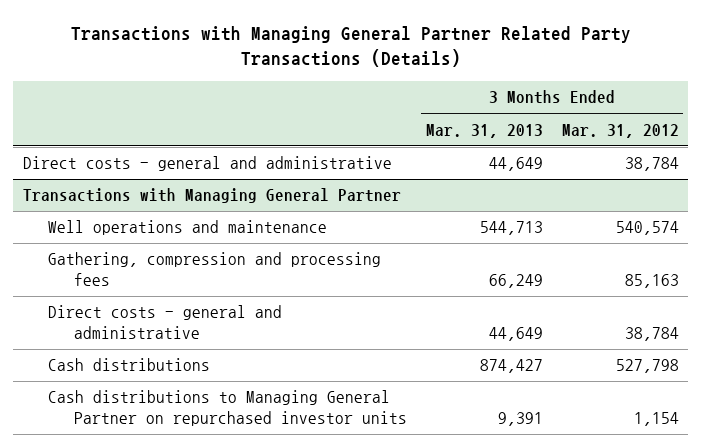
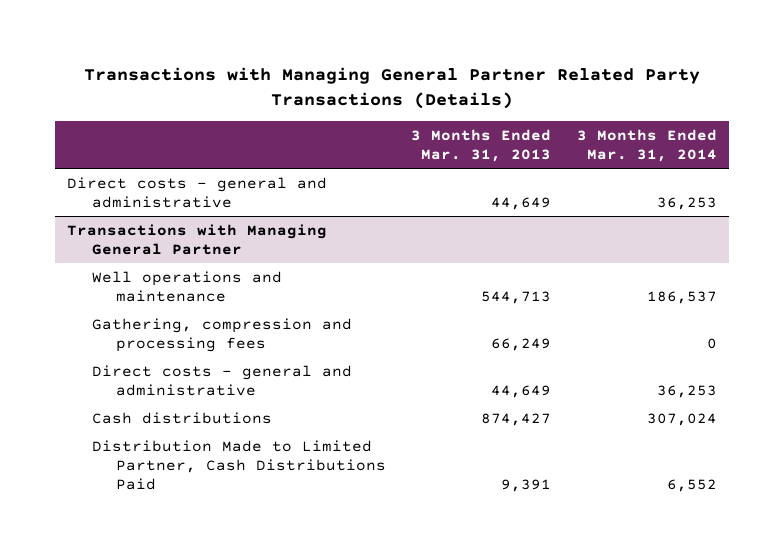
[561,123,679,138] Mar. 31, 2012 -> none
none -> [576,129,717,163] 3 Months Ended Mar. 31, 2014
[48,390,408,426] Cash distributions to Managing General Partner on repurchased investor units -> [91,439,387,490] Distribution Made to Limited Partner, Cash Distributions Paid

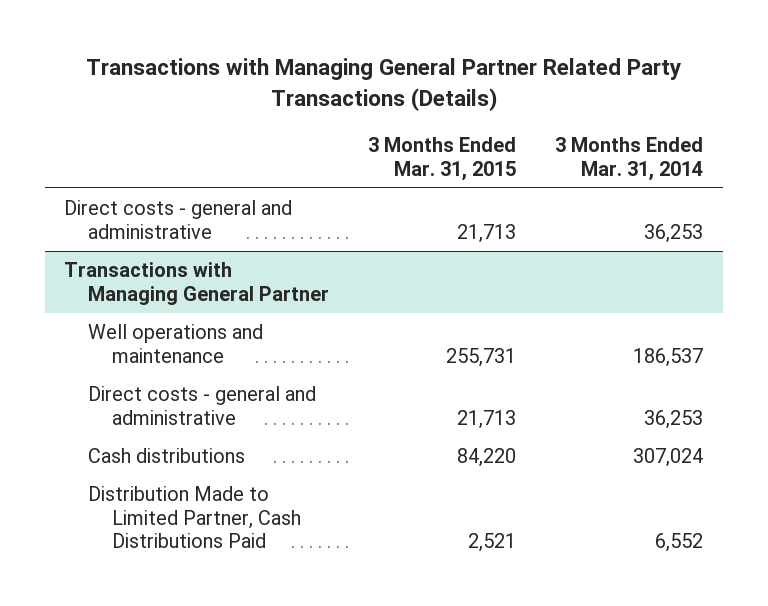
[411,129,552,163] 3 Months Ended Mar. 31, 2013 -> none
none -> [368,137,517,181] 3 Months Ended Mar. 31, 2015
[91,317,352,352] Gathering, compression and processing fees -> none

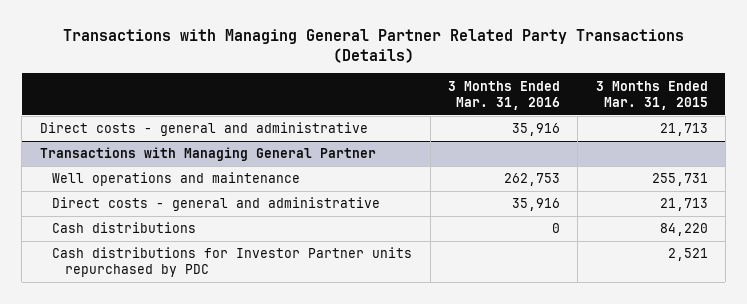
[555,137,704,181] 3 Months Ended Mar. 31, 2014 -> none
none -> [447,80,560,110] 3 Months Ended Mar. 31, 2016
[87,486,301,549] Distribution Made to Limited Partner, Cash Distributions Paid -> [52,247,413,278] Cash distributions for Investor Partner units repurchased by PDC

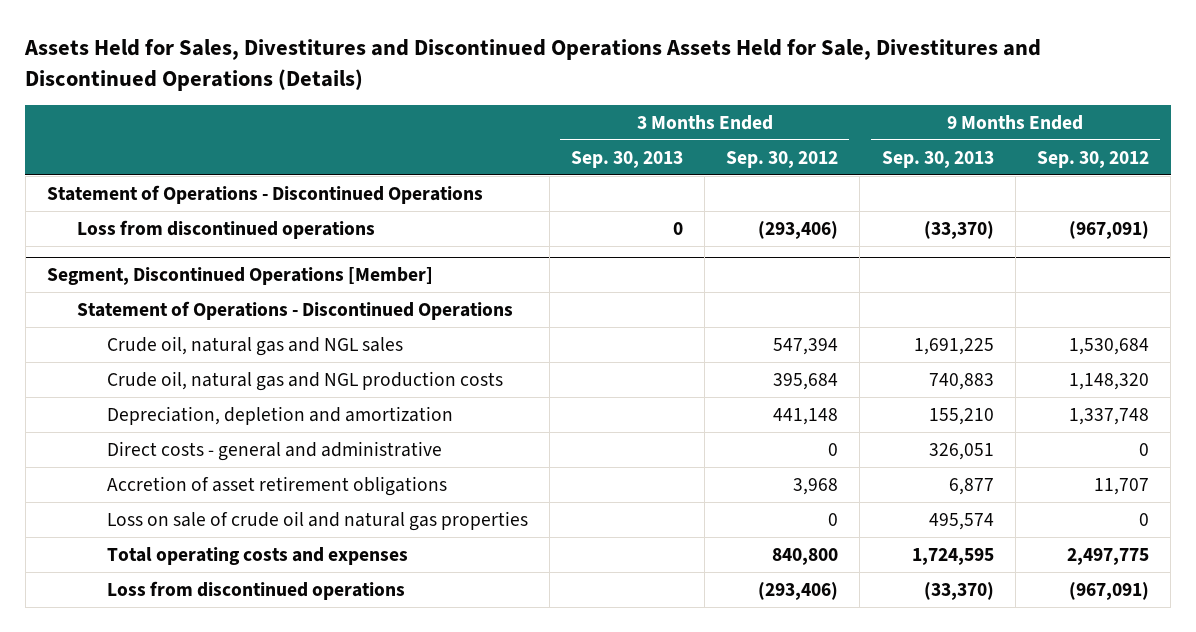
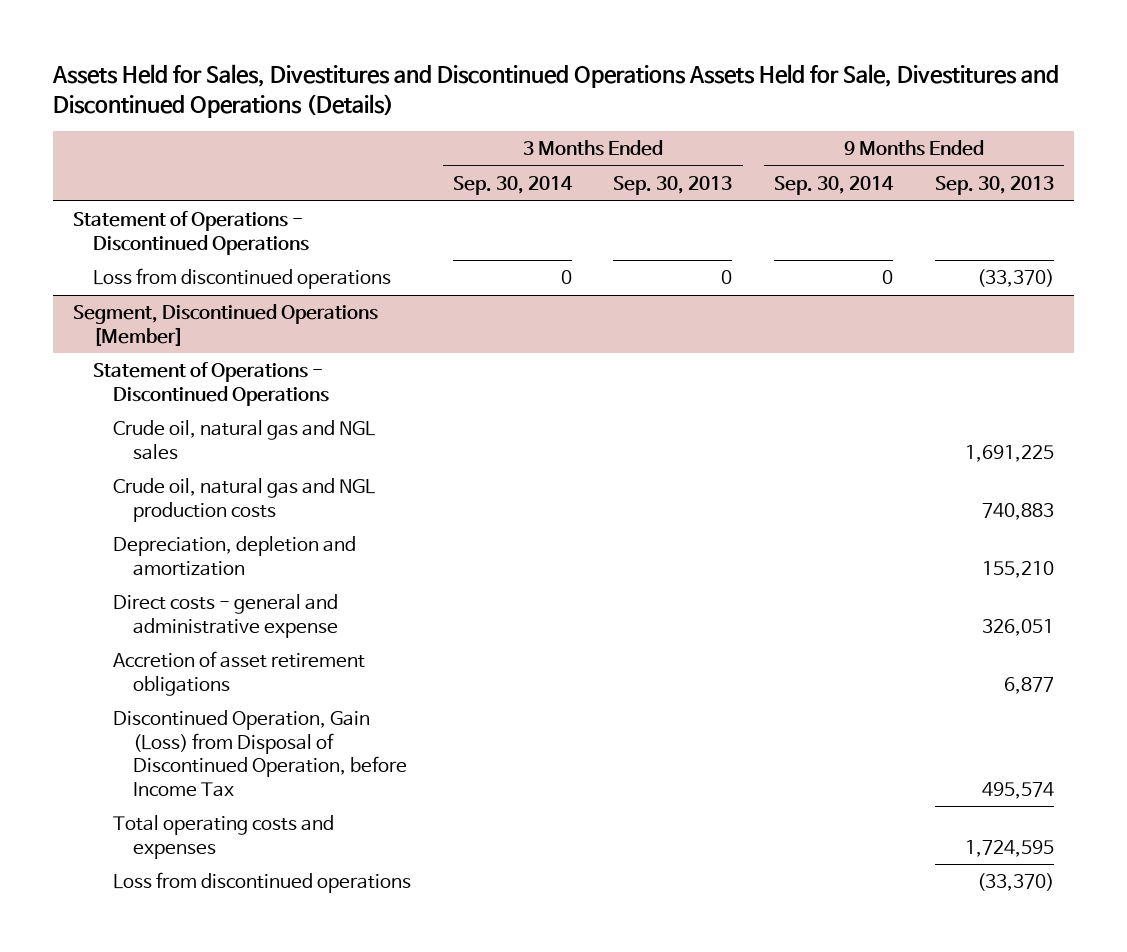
[726,150,839,168] Sep. 30, 2012 -> none
[1037,150,1150,168] Sep. 30, 2012 -> none
none -> [452,176,573,196] Sep. 30, 2014
none -> [773,176,894,196] Sep. 30, 2014
[106,440,442,461] Direct costs - general and administrative -> [113,594,339,638] Direct costs - general and administrative expense
[106,510,528,531] Loss on sale of crude oil and natural gas properties -> [113,710,408,797] Discontinued Operation, Gain (Loss) from Disposal of Discontinued Operation, before Income Tax

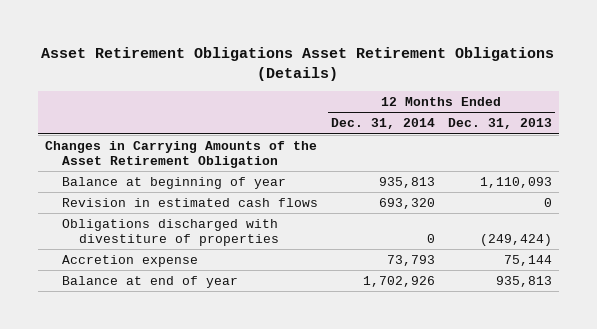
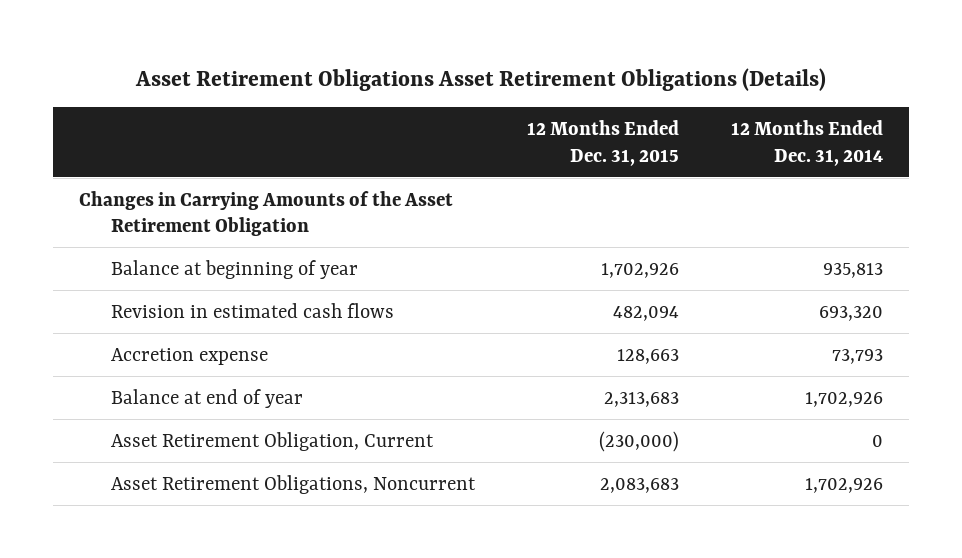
[448,118,553,130] Dec. 31, 2013 -> none
none -> [526,120,679,166] 12 Months Ended Dec. 31, 2015
[61,218,279,246] Obligations discharged with divestiture of properties -> none
none -> [110,431,434,451] Asset Retirement Obligation, Current
none -> [110,474,476,494] Asset Retirement Obligations, Noncurrent

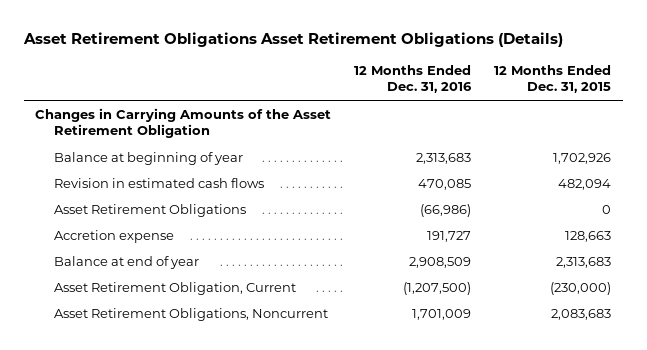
[731,120,884,166] 12 Months Ended Dec. 31, 2014 -> none
none -> [354,64,473,94] 12 Months Ended Dec. 31, 2016
none -> [54,203,247,217] Asset Retirement Obligations

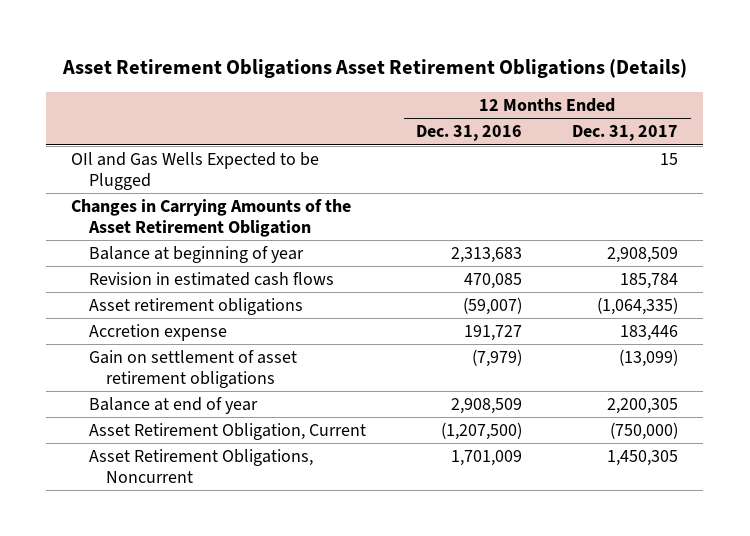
[494,64,612,94] 12 Months Ended Dec. 31, 2015 -> none
none -> [572,125,679,142] Dec. 31, 2017
none -> [71,152,320,190] OIl and Gas Wells Expected to be Plugged
[54,203,247,217] Asset Retirement Obligations -> [88,298,303,316] Asset retirement obligations
[420,203,472,217] (66,986) -> [463,297,523,316] (59,007)
none -> [88,350,297,388] Gain on settlement of asset retirement obligations

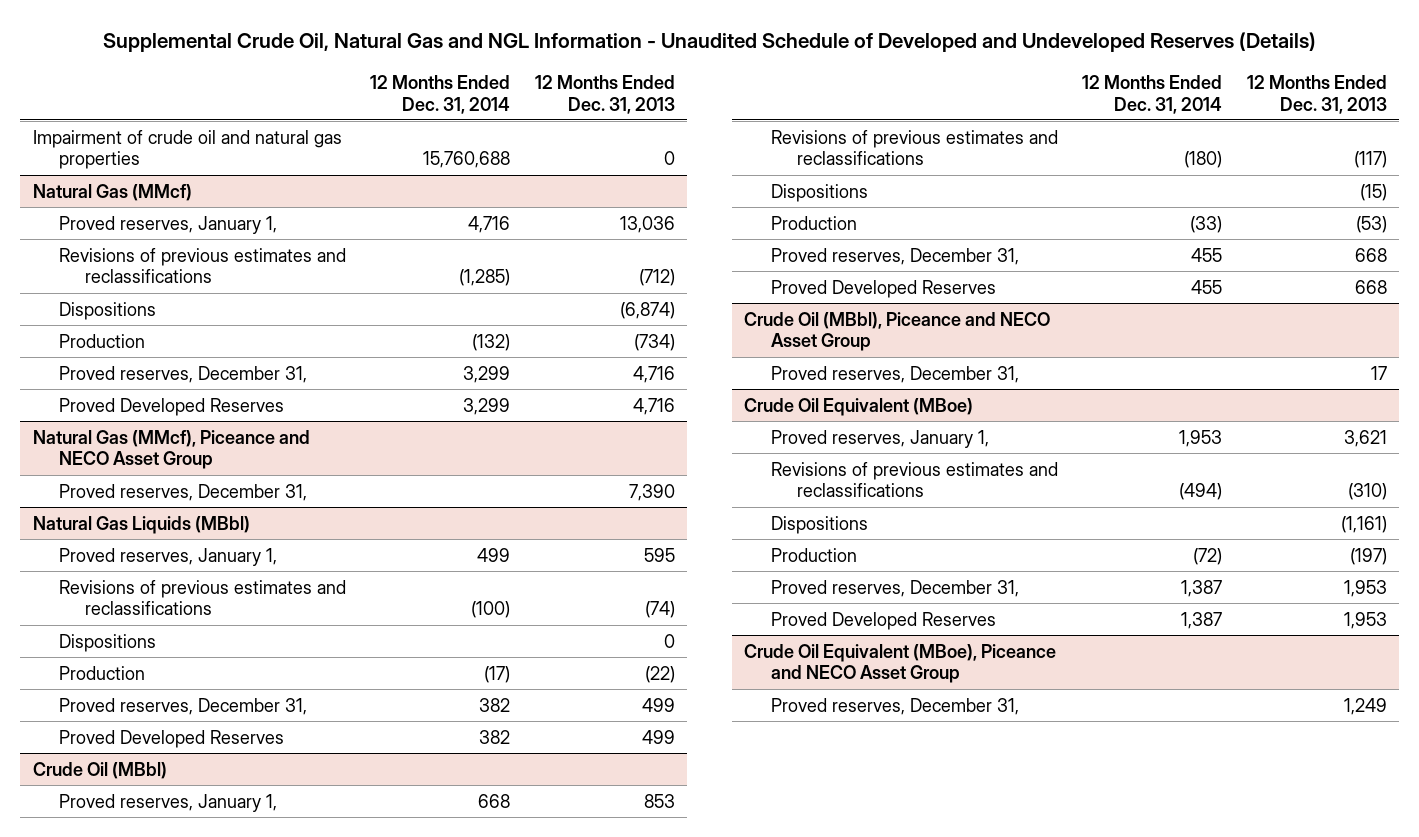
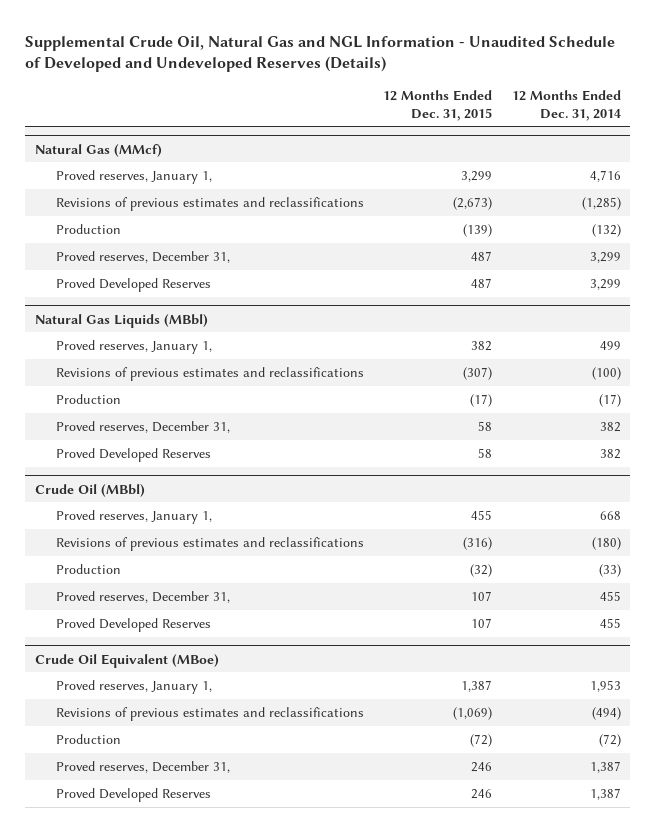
[534,74,675,114] 12 Months Ended Dec. 31, 2013 -> none
none -> [383,89,493,121] 12 Months Ended Dec. 31, 2015
[32,129,342,170] Impairment of crude oil and natural gas properties -> none
[58,301,156,320] Dispositions -> none
[32,429,310,470] Natural Gas (MMcf), Piceance and NECO Asset Group -> none
[58,483,307,501] Proved reserves, December 31, -> none
[58,633,156,652] Dispositions -> none
[770,183,868,202] Dispositions -> none
[744,311,1051,352] Crude Oil (MBbl), Piceance and NECO Asset Group -> none
[770,365,1019,383] Proved reserves, December 31, -> none
[770,515,868,534] Dispositions -> none
[744,643,1057,684] Crude Oil Equivalent (MBoe), Piceance and NECO Asset Group -> none
[770,697,1019,715] Proved reserves, December 31, -> none

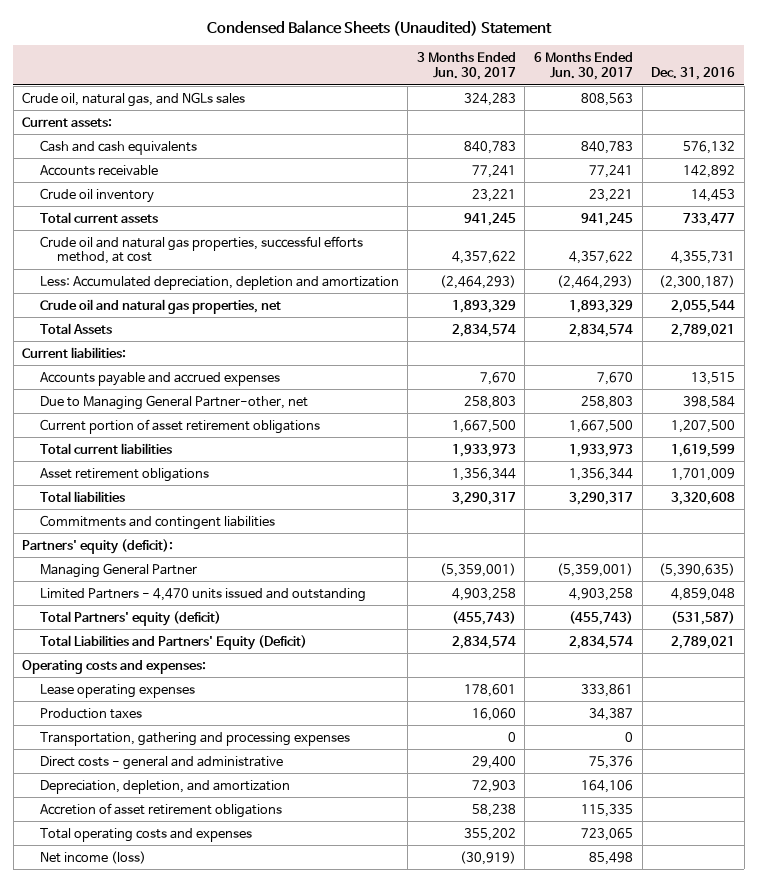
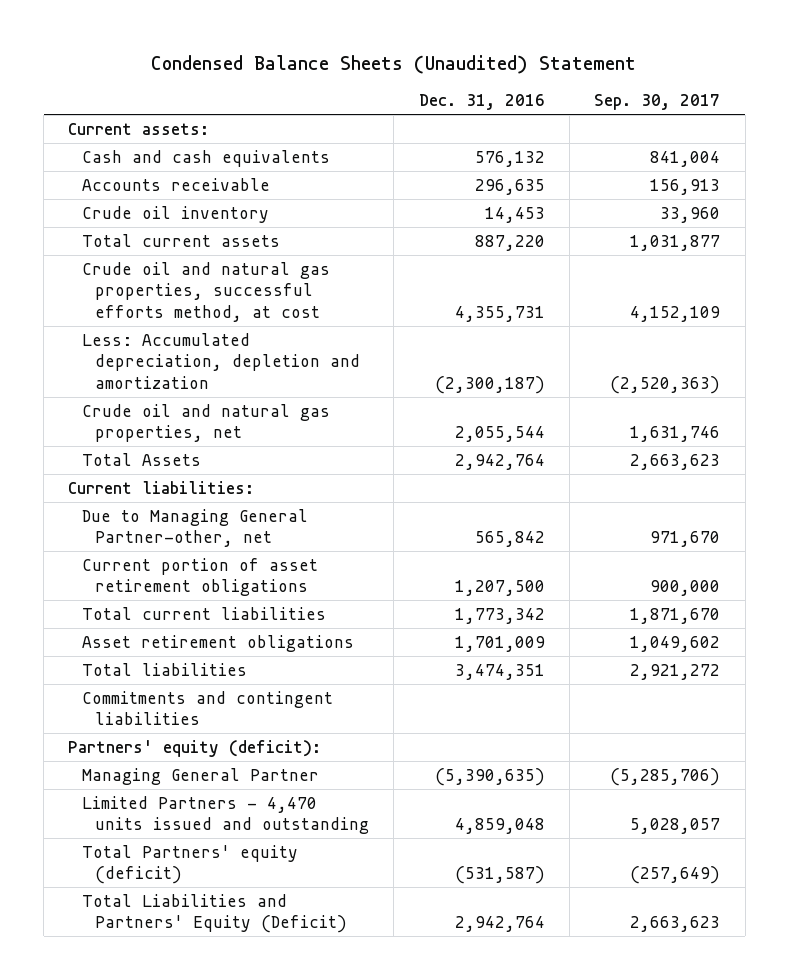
[416,52,516,80] 3 Months Ended Jun. 30, 2017 -> none
[534,52,634,80] 6 Months Ended Jun. 30, 2017 -> none
none -> [594,94,721,111] Sep. 30, 2017
[22,91,246,107] Crude oil, natural gas, and NGLs sales -> none
[683,164,736,178] 142,892 -> [474,178,545,195] 296,635
[683,212,736,226] 733,477 -> [474,234,545,251] 887,220
[671,323,736,337] 2,789,021 -> [454,453,545,470] 2,942,764
[39,371,280,386] Accounts payable and accrued expenses -> none
[683,395,736,409] 398,584 -> [474,531,545,548] 565,842
[671,443,736,457] 1,619,599 -> [454,607,545,624] 1,773,342
[671,491,736,505] 3,320,608 -> [454,663,545,680] 3,474,351
[22,659,207,674] Operating costs and expenses: -> none
[39,683,195,698] Lease operating expenses -> none
[39,707,142,719] Production taxes -> none
[39,731,350,746] Transportation, gathering and processing expenses -> none
[39,755,283,770] Direct costs - general and administrative -> none
[39,779,290,794] Depreciation, depletion, and amortization -> none
[39,802,282,818] Accretion of asset retirement obligations -> none
[39,827,252,842] Total operating costs and expenses -> none
[39,850,146,864] Net income (loss) -> none
[671,635,736,649] 2,789,021 -> [454,916,545,933] 2,942,764

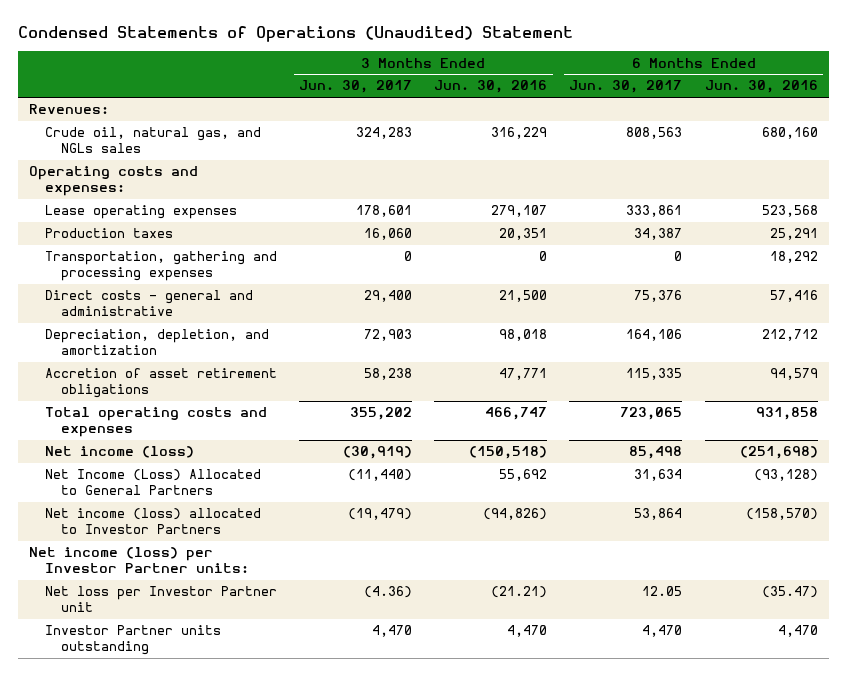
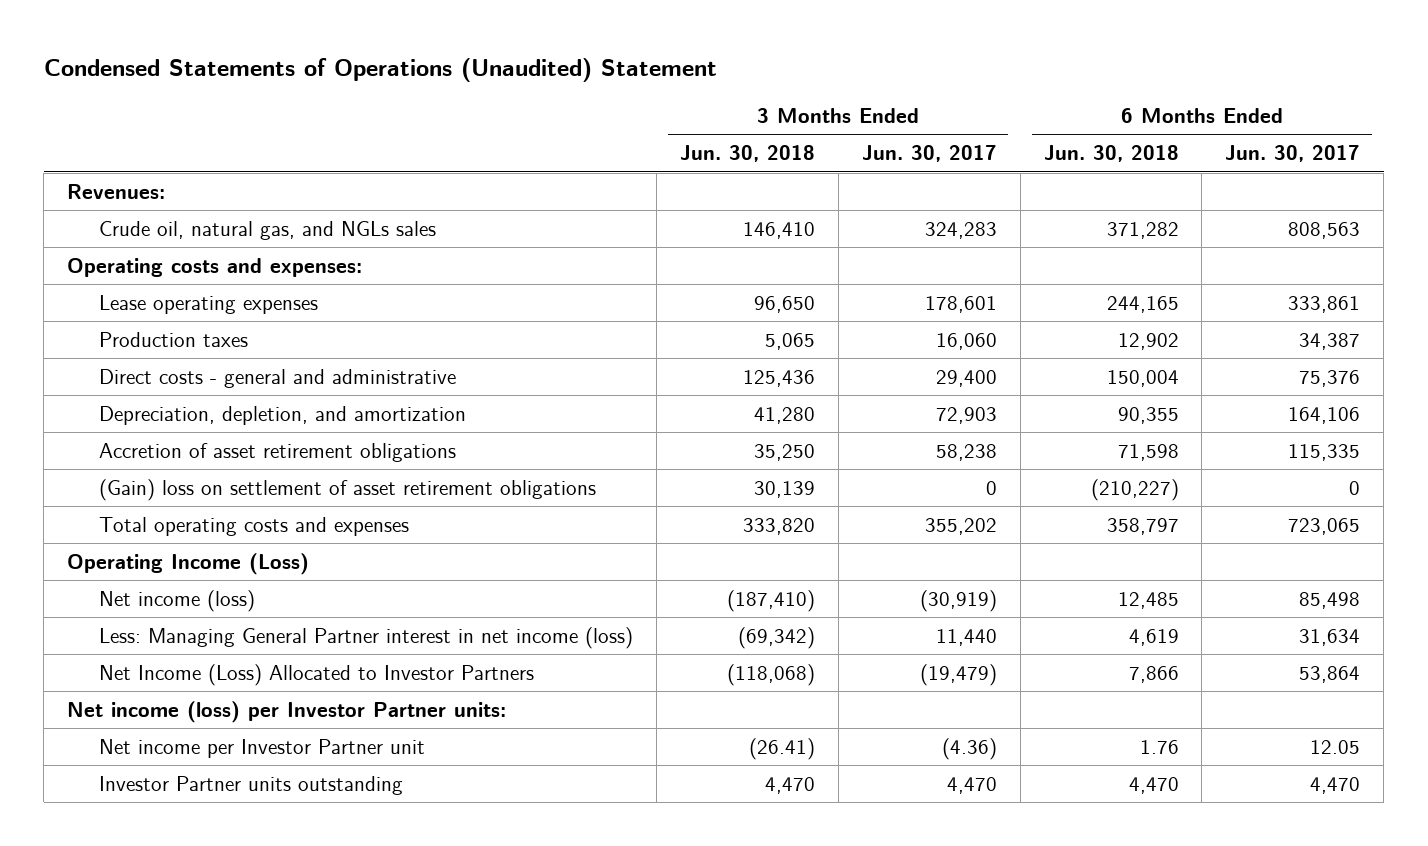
[434,80,548,94] Jun. 30, 2016 -> none
[704,80,818,94] Jun. 30, 2016 -> none
none -> [679,145,815,163] Jun. 30, 2018
none -> [1043,145,1179,163] Jun. 30, 2018
[44,251,277,282] Transportation, gathering and processing expenses -> none
none -> [98,478,596,501] (Gain) loss on settlement of asset retirement obligations
none -> [67,552,310,575] Operating Income (Loss)
[44,469,261,496] Net Income (Loss) Allocated to General Partners -> [98,626,633,649] Less: Managing General Partner interest in net income (loss)
[348,469,413,482] (11,440) -> [935,628,997,646] 11,440
[44,508,261,535] Net income (loss) allocated to Investor Partners -> [98,663,534,686] Net Income (Loss) Allocated to Investor Partners
[44,586,277,613] Net loss per Investor Partner unit -> [98,738,425,758] Net income per Investor Partner unit

